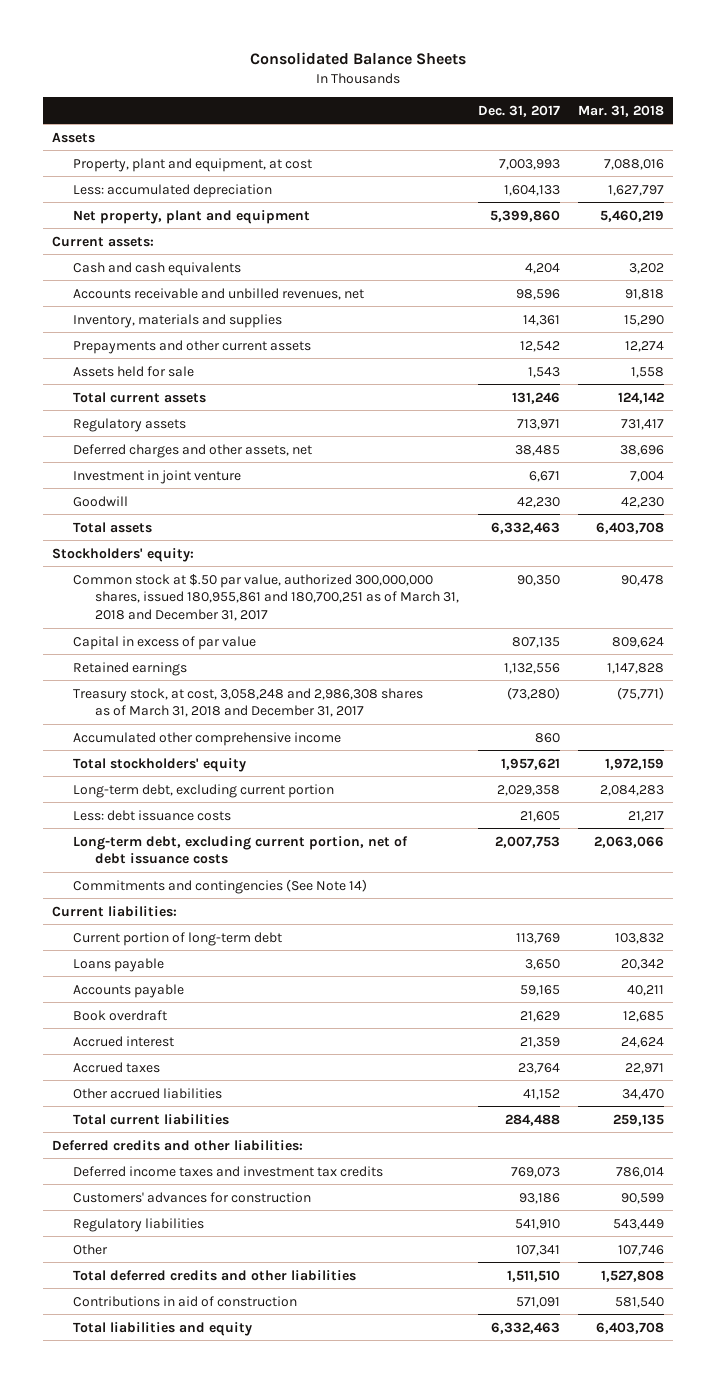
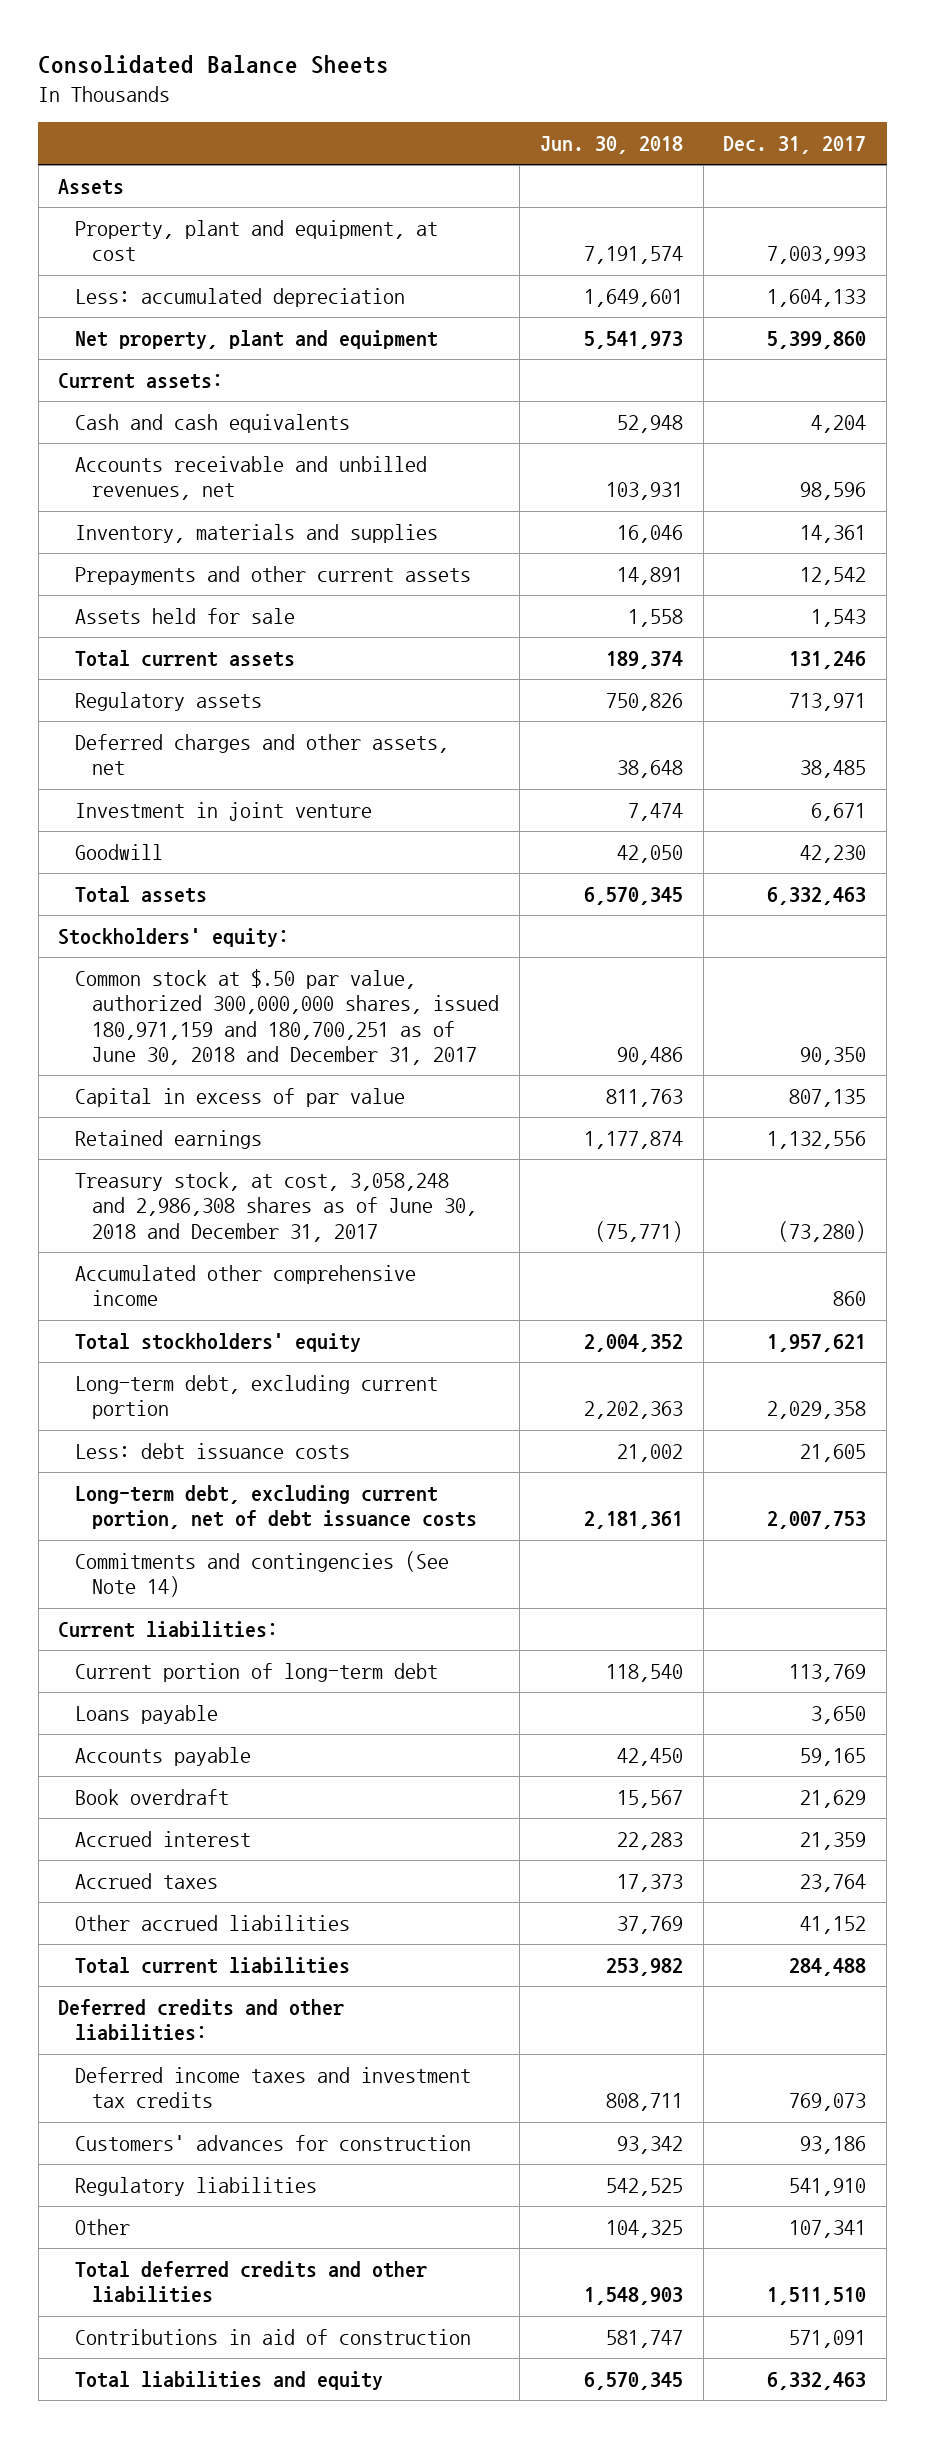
[578,104,665,117] Mar. 31, 2018 -> none
none -> [539,136,683,155] Jun. 30, 2018
[73,573,460,622] Common stock at $.50 par value, authorized 300,000,000 shares, issued 180,955,861 and 180,700,251 as of March 31, 2018 and December 31, 2017 -> [75,968,500,1066] Common stock at $.50 par value, authorized 300,000,000 shares, issued 180,971,159 and 180,700,251 as of June 30, 2018 and December 31, 2017
[73,687,424,718] Treasury stock, at cost, 3,058,248 and 2,986,308 shares as of March 31, 2018 and December 31, 2017 -> [75,1171,478,1242] Treasury stock, at cost, 3,058,248 and 2,986,308 shares as of June 30, 2018 and December 31, 2017

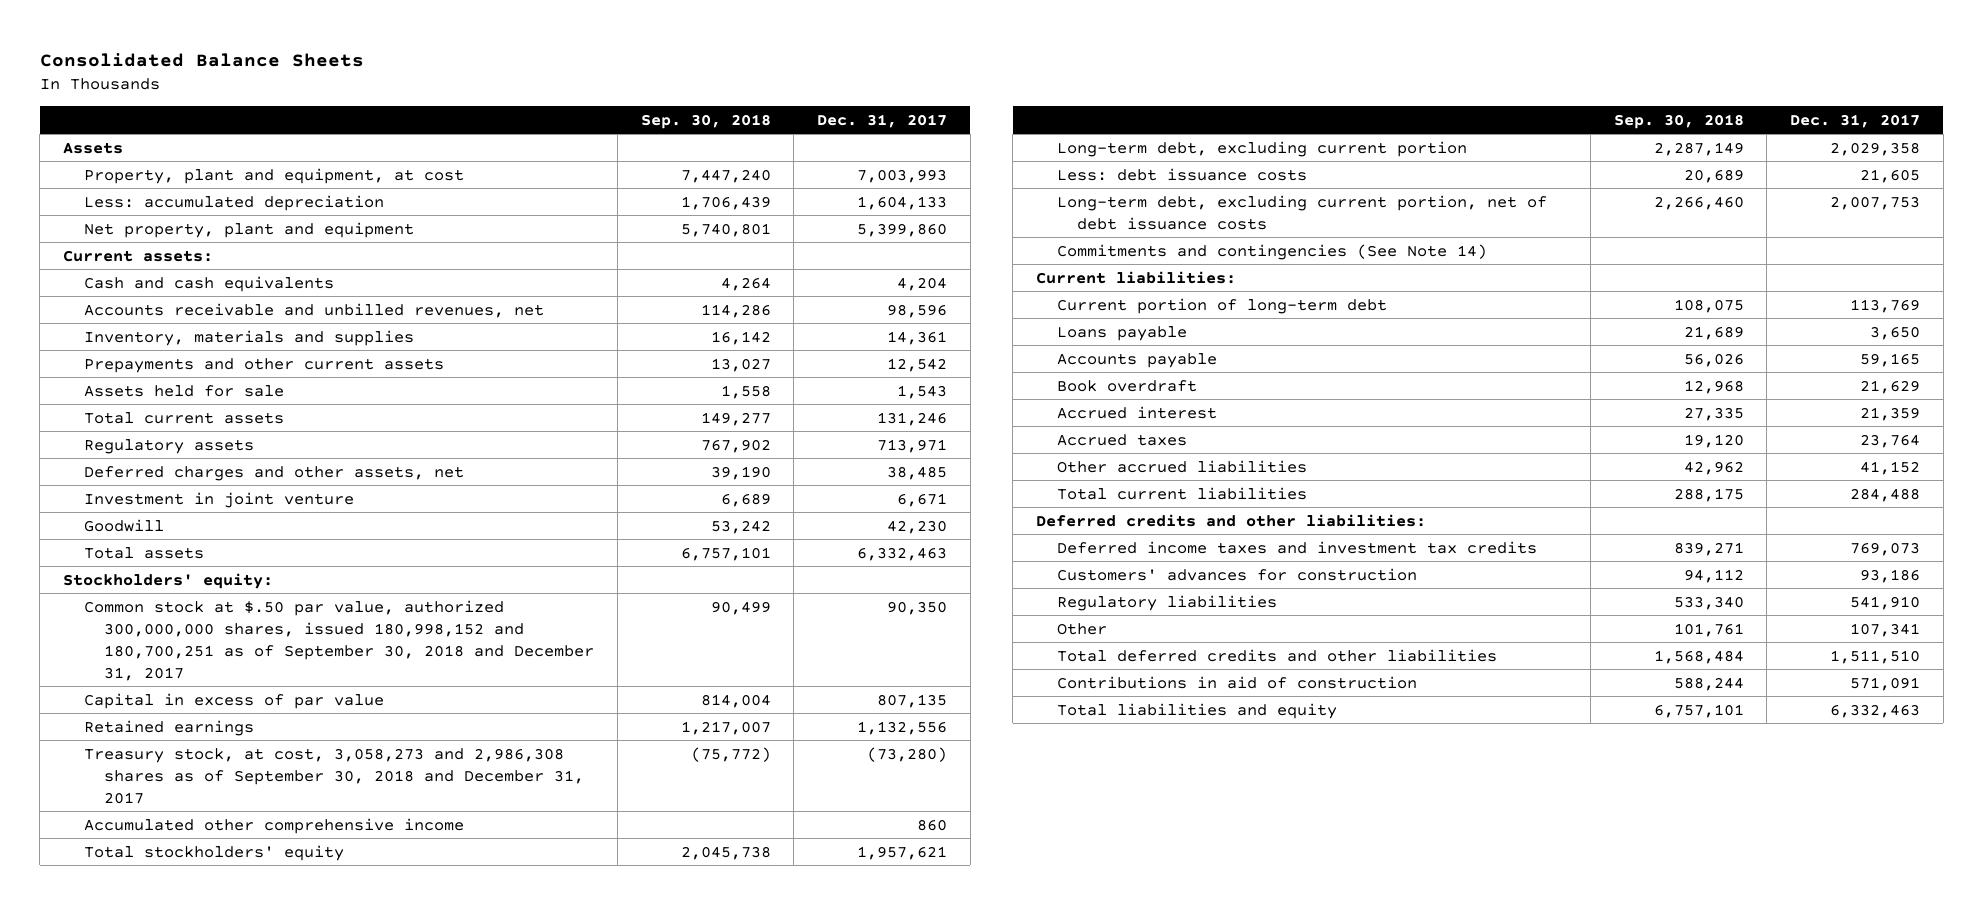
[539,136,683,155] Jun. 30, 2018 -> none
none -> [640,113,771,129] Sep. 30, 2018
[75,968,500,1066] Common stock at $.50 par value, authorized 300,000,000 shares, issued 180,971,159 and 180,700,251 as of June 30, 2018 and December 31, 2017 -> [83,599,595,681] Common stock at $.50 par value, authorized 300,000,000 shares, issued 180,998,152 and 180,700,251 as of September 30, 2018 and December 31, 2017
[75,1171,478,1242] Treasury stock, at cost, 3,058,248 and 2,986,308 shares as of June 30, 2018 and December 31, 2017 -> [83,747,585,804] Treasury stock, at cost, 3,058,273 and 2,986,308 shares as of September 30, 2018 and December 31, 2017

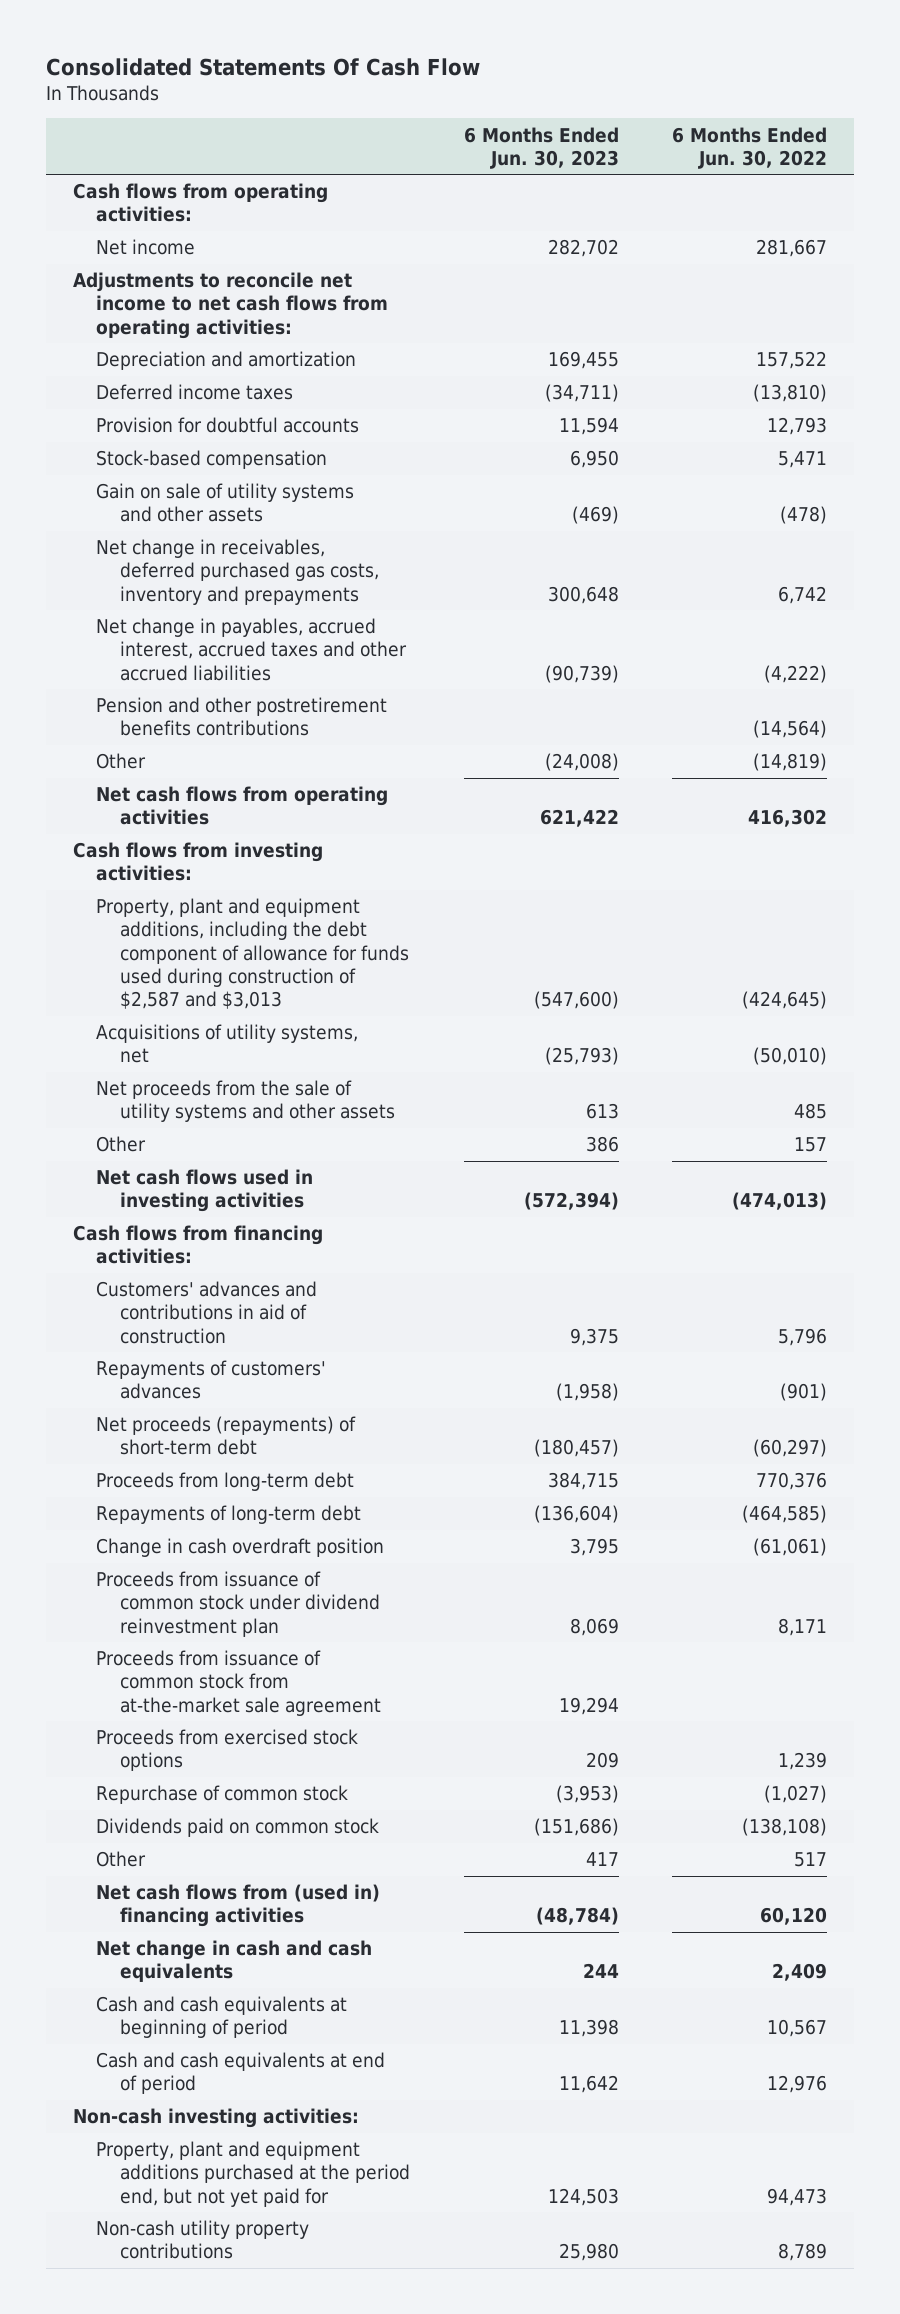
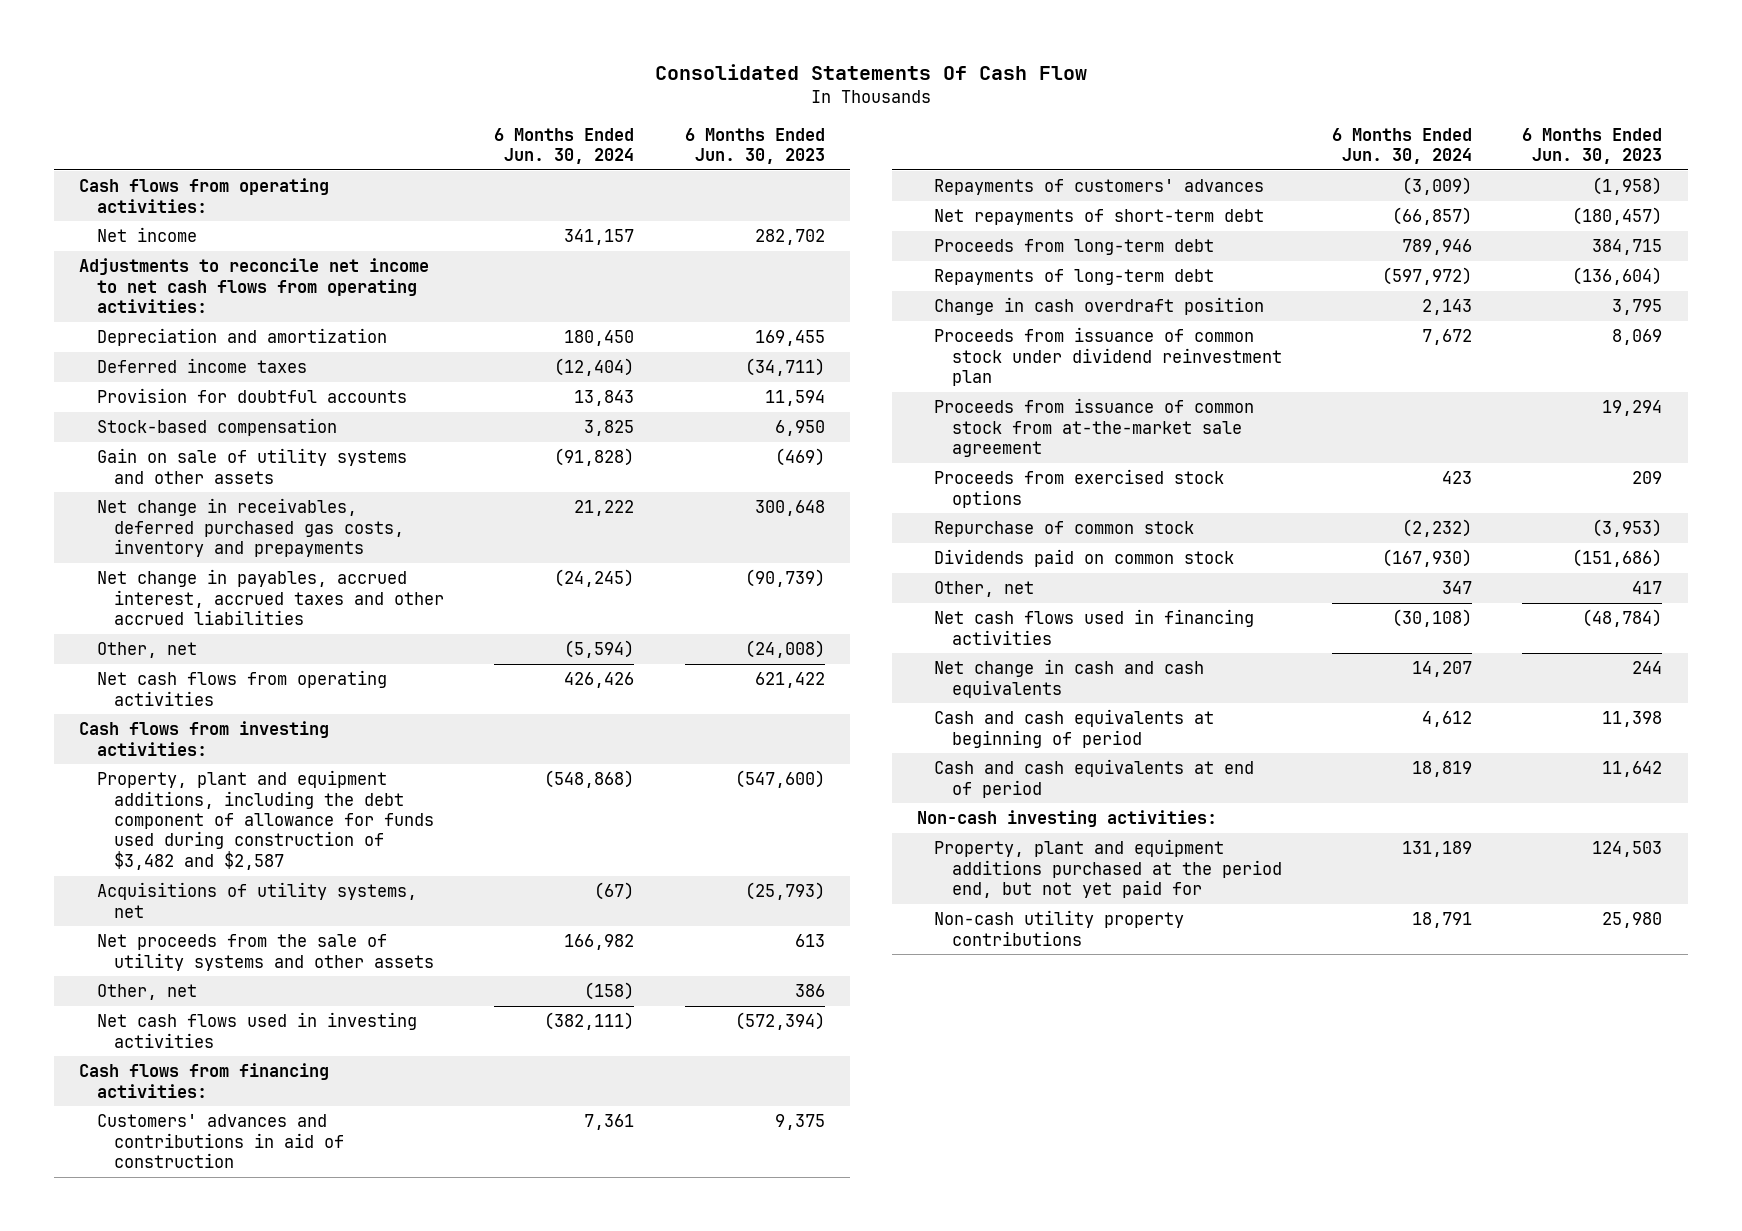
[671,126,827,169] 6 Months Ended Jun. 30, 2022 -> none
none -> [494,127,635,165] 6 Months Ended Jun. 30, 2024
[96,697,388,737] Pension and other postretirement benefits contributions -> none
[96,753,147,770] Other -> [96,642,197,659] Other, net
[96,898,410,1010] Property, plant and equipment additions, including the debt component of allowance for funds used during construction of $2,587 and $3,013 -> [96,770,435,870] Property, plant and equipment additions, including the debt component of allowance for funds used during construction of $3,482 and $2,587
[96,1136,147,1153] Other -> [96,984,197,1001] Other, net
[96,1416,357,1456] Net proceeds (repayments) of short-term debt -> [934,209,1265,226] Net repayments of short-term debt
[96,1851,147,1868] Other -> [934,581,1035,598] Other, net
[96,1884,381,1928] Net cash flows from (used in) financing activities -> [934,609,1255,645] Net cash flows used in financing activities

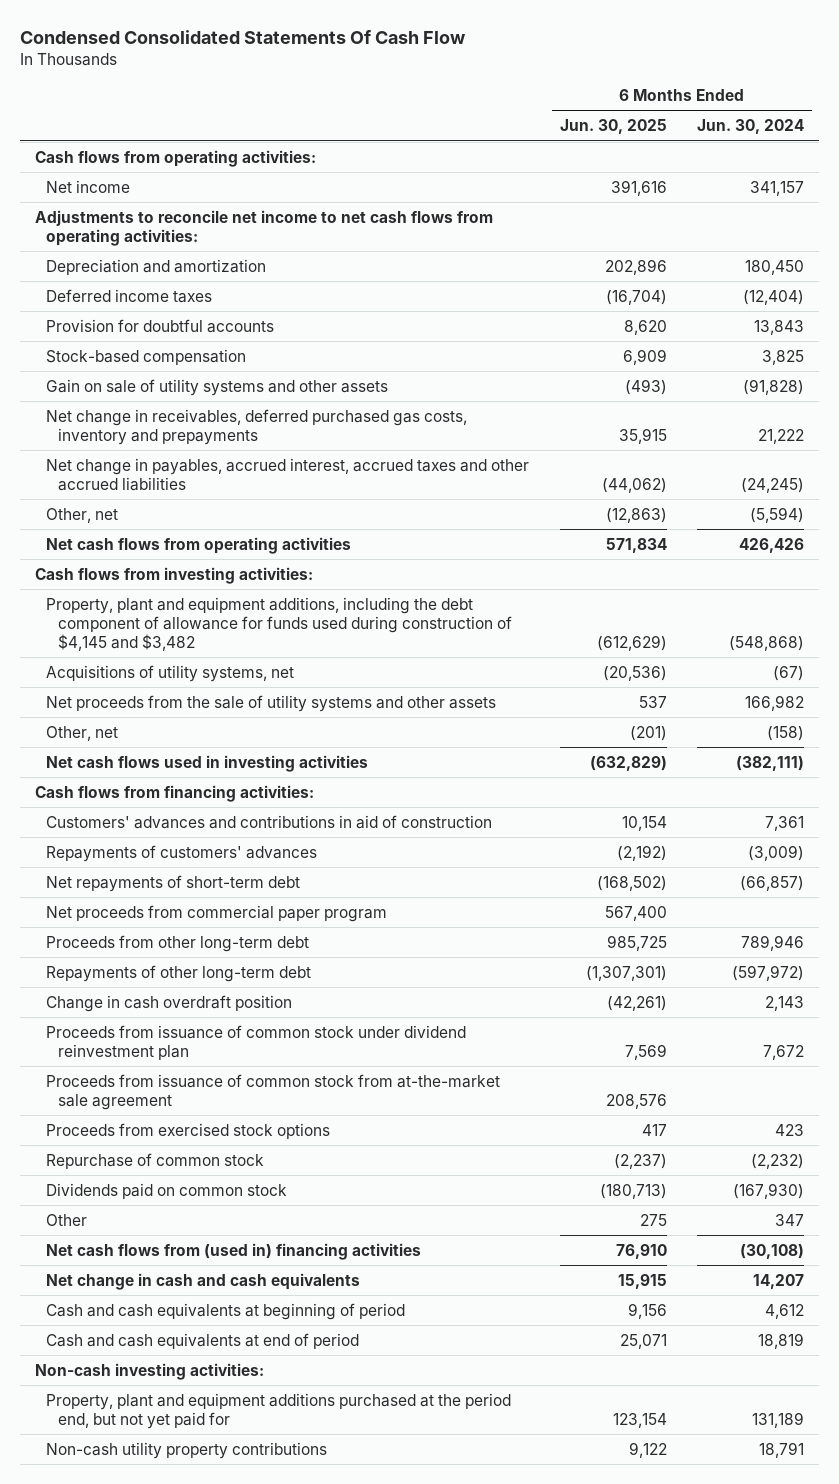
[654,64,1087,81] Consolidated Statements Of Cash Flow -> [19,29,466,44] Condensed Consolidated Statements Of Cash Flow
[684,127,825,165] 6 Months Ended Jun. 30, 2023 -> none
none -> [559,119,667,135] Jun. 30, 2025
[96,770,435,870] Property, plant and equipment additions, including the debt component of allowance for funds used during construction of $3,482 and $2,587 -> [46,596,513,652] Property, plant and equipment additions, including the debt component of allowance for funds used during construction of $4,145 and $3,482
none -> [46,904,388,922] Net proceeds from commercial paper program
[934,239,1215,256] Proceeds from long-term debt -> [46,934,310,952] Proceeds from other long-term debt
[934,269,1215,286] Repayments of long-term debt -> [46,964,312,982] Repayments of other long-term debt
[934,581,1035,598] Other, net -> [46,1213,88,1226] Other
[934,609,1255,645] Net cash flows used in financing activities -> [46,1242,422,1260] Net cash flows from (used in) financing activities

